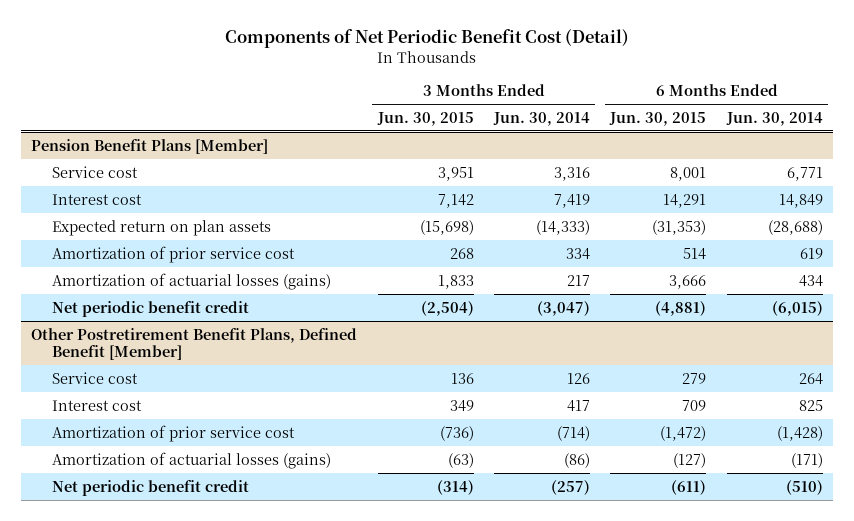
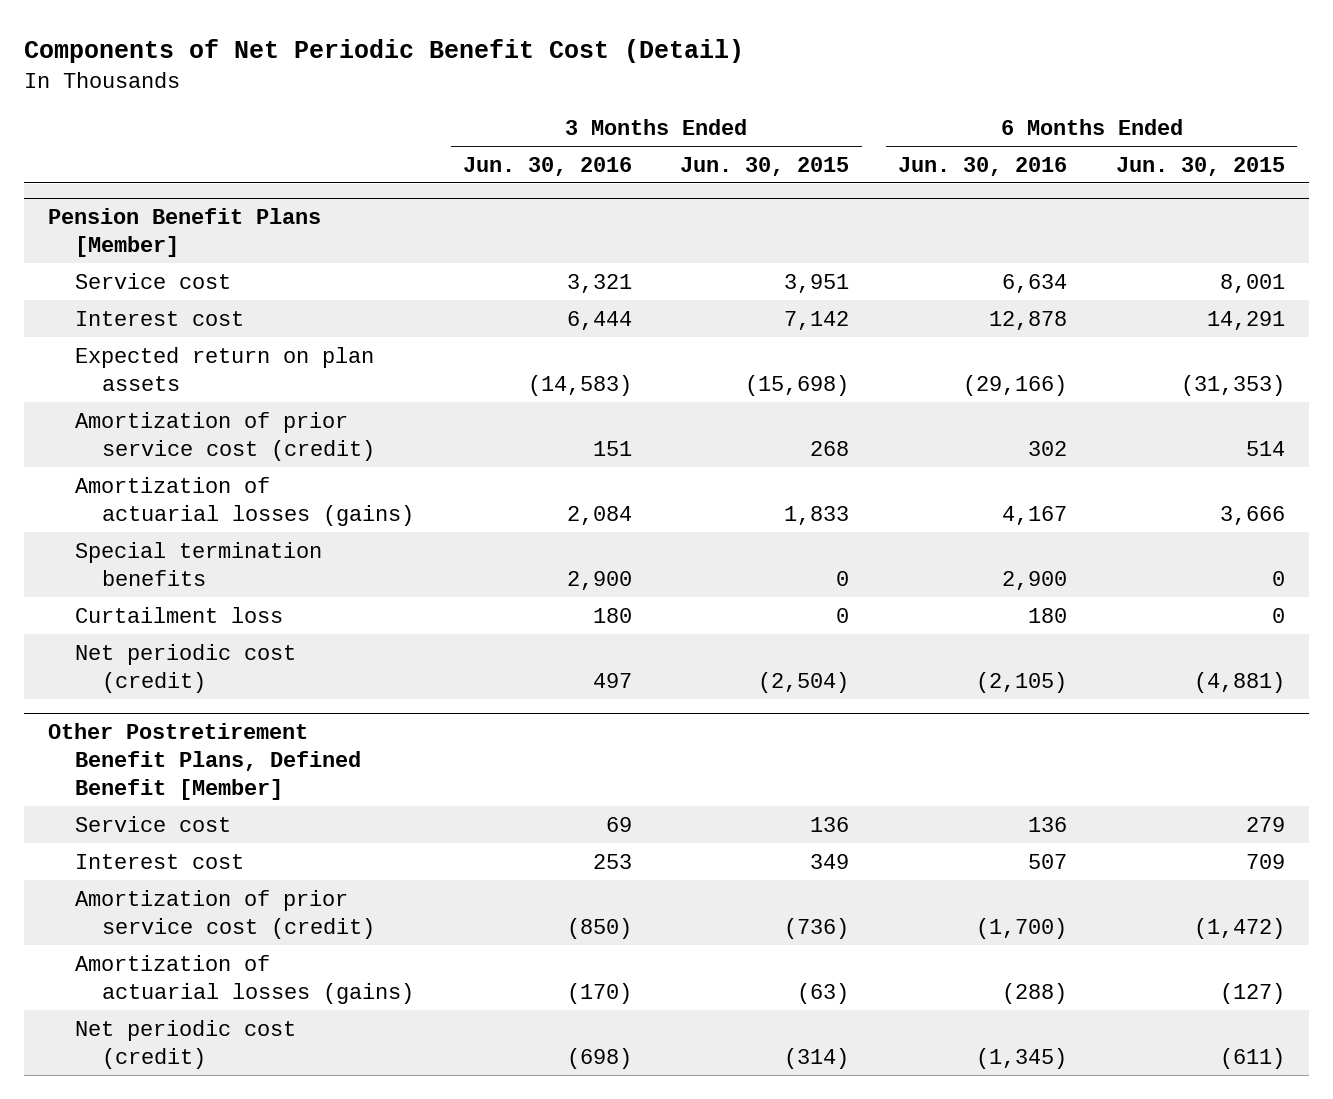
[492,111,590,126] Jun. 30, 2014 -> none
[725,111,823,126] Jun. 30, 2014 -> none
none -> [462,156,632,176] Jun. 30, 2016
none -> [898,156,1068,176] Jun. 30, 2016
[52,245,296,263] Amortization of prior service cost -> [75,411,375,461] Amortization of prior service cost (credit)
none -> [75,541,323,586] Special termination benefits
none -> [75,606,284,623] Curtailment loss
[52,300,250,317] Net periodic benefit credit -> [75,643,297,693] Net periodic cost (credit)
[52,424,296,442] Amortization of prior service cost -> [75,889,375,939] Amortization of prior service cost (credit)
[52,479,250,496] Net periodic benefit credit -> [75,1019,297,1069] Net periodic cost (credit)

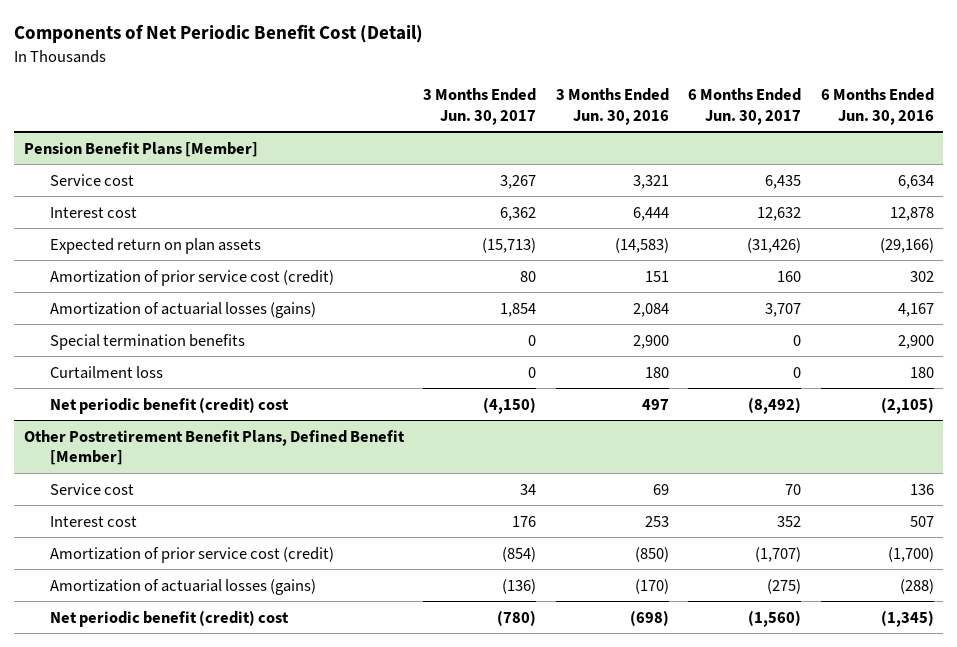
[680,156,850,176] Jun. 30, 2015 -> none
[1115,156,1285,176] Jun. 30, 2015 -> none
none -> [423,87,537,125] 3 Months Ended Jun. 30, 2017
none -> [688,87,802,125] 6 Months Ended Jun. 30, 2017
[75,643,297,693] Net periodic cost (credit) -> [49,396,289,414] Net periodic benefit (credit) cost
[75,1019,297,1069] Net periodic cost (credit) -> [49,609,289,627] Net periodic benefit (credit) cost

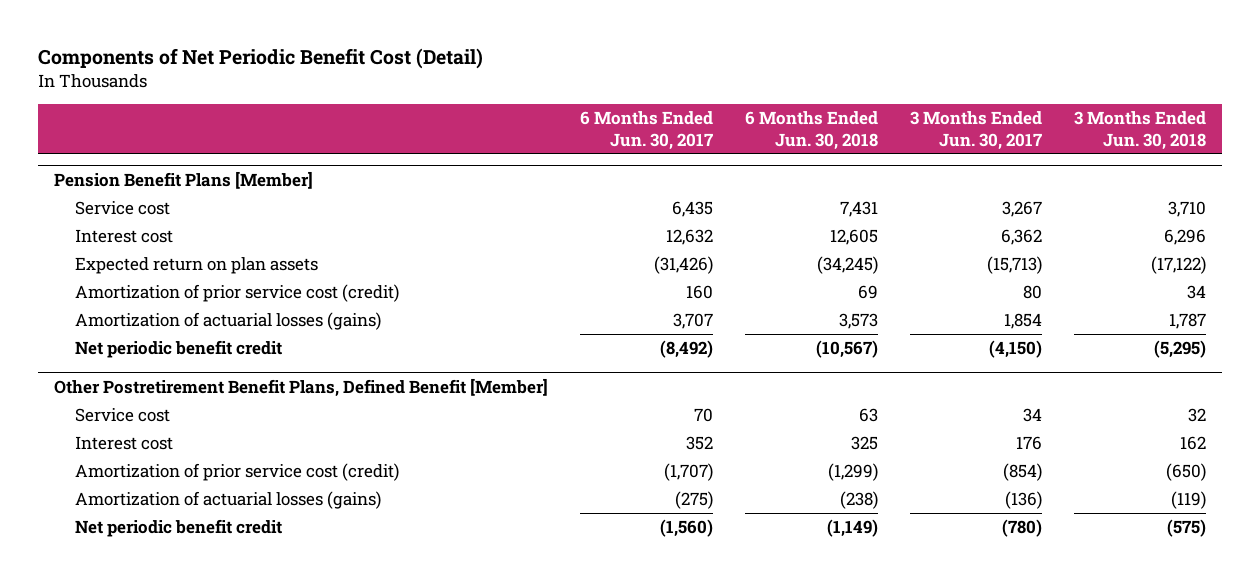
[555,87,669,125] 3 Months Ended Jun. 30, 2016 -> none
[820,87,934,125] 6 Months Ended Jun. 30, 2016 -> none
none -> [745,111,879,150] 6 Months Ended Jun. 30, 2018
none -> [1073,111,1206,150] 3 Months Ended Jun. 30, 2018
[49,333,245,350] Special termination benefits -> none
[49,365,163,379] Curtailment loss -> none
[49,396,289,414] Net periodic benefit (credit) cost -> [74,339,282,358] Net periodic benefit credit
[49,609,289,627] Net periodic benefit (credit) cost -> [74,518,282,537] Net periodic benefit credit

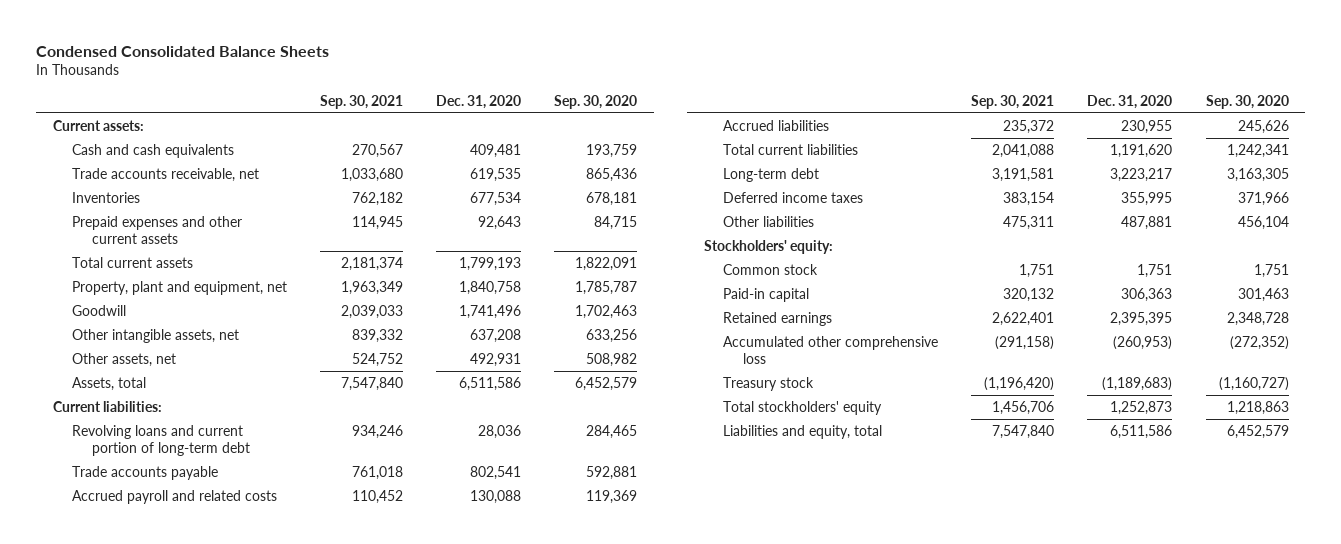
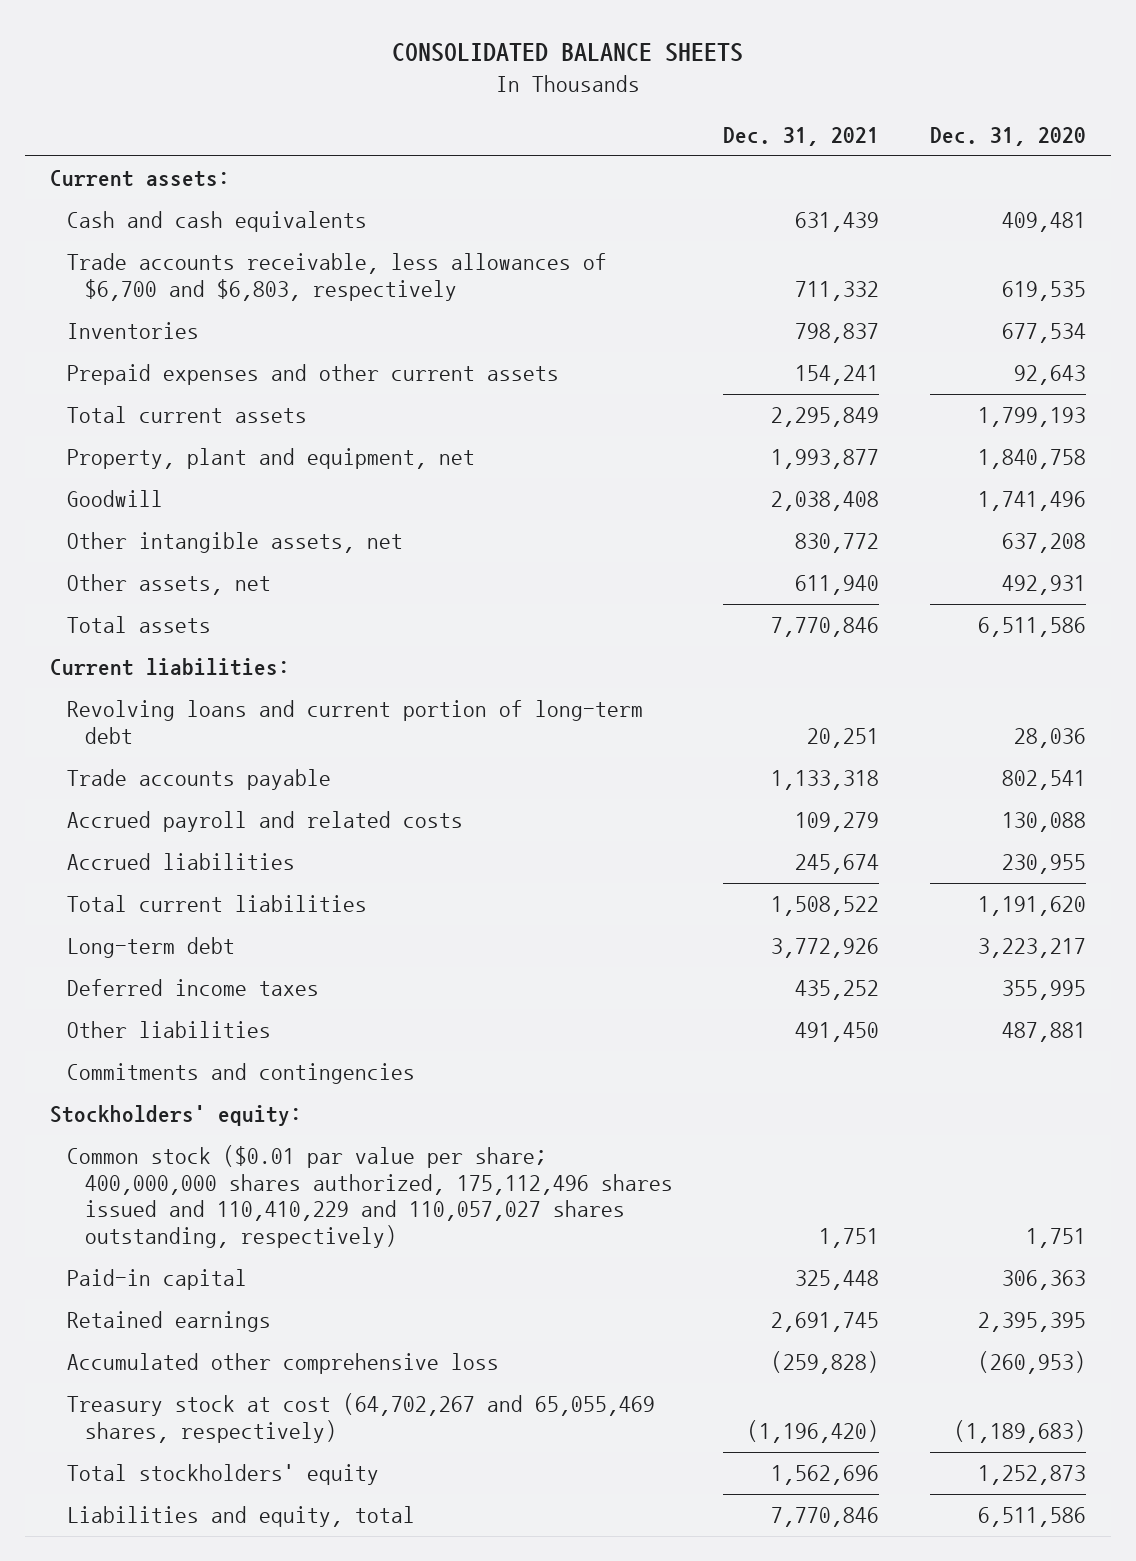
[36,46,330,58] Condensed Consolidated Balance Sheets -> [391,43,743,63] CONSOLIDATED BALANCE SHEETS
[320,94,404,109] Sep. 30, 2021 -> none
[554,94,638,109] Sep. 30, 2020 -> none
none -> [723,126,880,146] Dec. 31, 2021
[72,167,260,182] Trade accounts receivable, net -> [67,253,608,301] Trade accounts receivable, less allowances of $6,700 and $6,803, respectively
[72,376,147,391] Assets, total -> [67,616,212,634] Total assets
none -> [67,1063,416,1085] Commitments and contingencies
[723,263,819,275] Common stock -> [67,1145,673,1248] Common stock ($0.01 par value per share; 400,000,000 shares authorized, 175,112,496 shares issued and 110,410,229 and 110,057,027 shares outstanding, respectively)
[723,376,815,391] Treasury stock -> [67,1393,656,1443] Treasury stock at cost (64,702,267 and 65,055,469 shares, respectively)

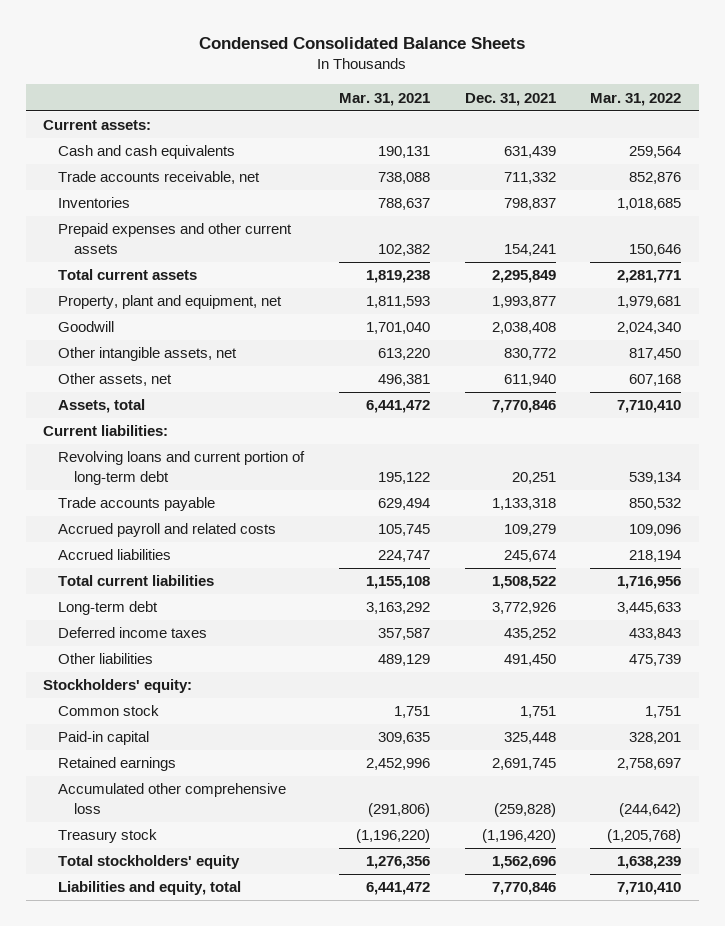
[391,43,743,63] CONSOLIDATED BALANCE SHEETS -> [199,37,526,50] Condensed Consolidated Balance Sheets
[929,126,1086,146] Dec. 31, 2020 -> none
none -> [339,92,431,106] Mar. 31, 2021
none -> [590,92,682,106] Mar. 31, 2022
[67,253,608,301] Trade accounts receivable, less allowances of $6,700 and $6,803, respectively -> [58,171,261,185] Trade accounts receivable, net
[67,616,212,634] Total assets -> [58,399,146,414] Assets, total
[67,1063,416,1085] Commitments and contingencies -> none
[67,1145,673,1248] Common stock ($0.01 par value per share; 400,000,000 shares authorized, 175,112,496 shares issued and 110,410,229 and 110,057,027 shares outstanding, respectively) -> [58,705,160,717] Common stock
[67,1393,656,1443] Treasury stock at cost (64,702,267 and 65,055,469 shares, respectively) -> [58,829,158,844] Treasury stock

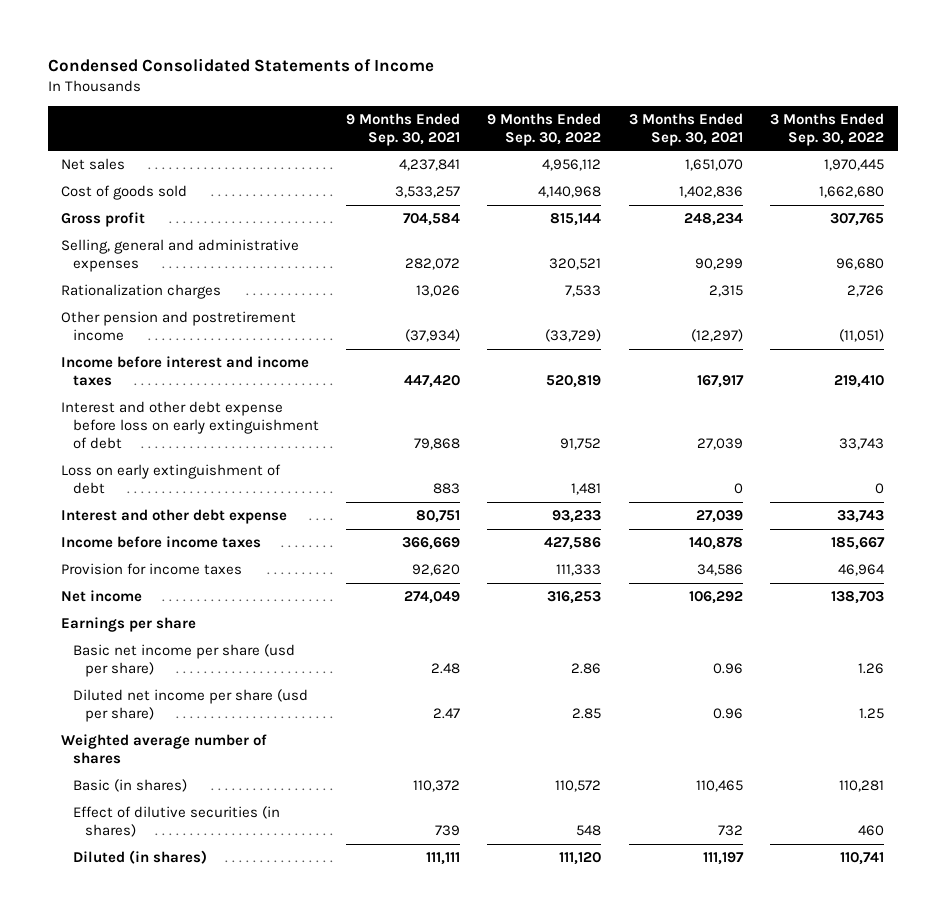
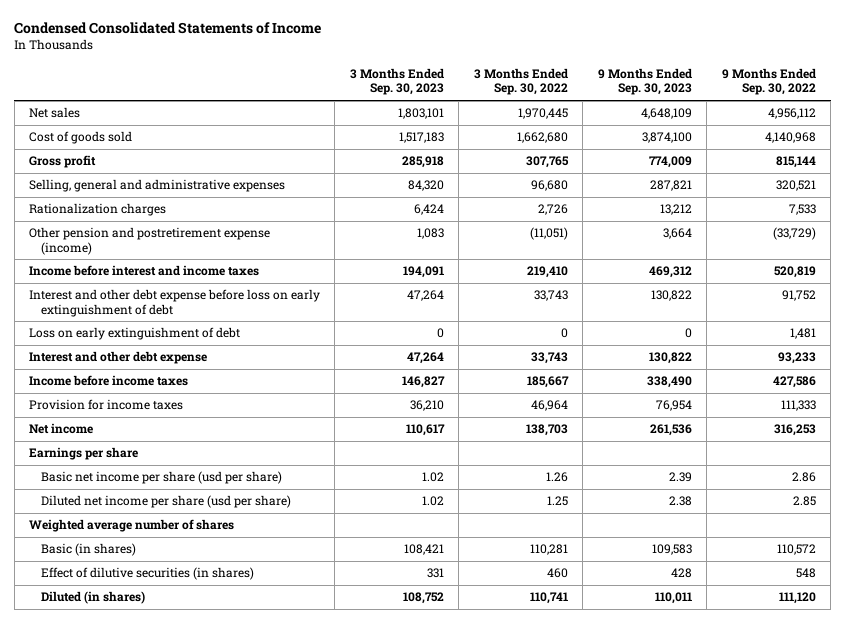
[346,112,461,146] 9 Months Ended Sep. 30, 2021 -> none
[628,112,743,146] 3 Months Ended Sep. 30, 2021 -> none
none -> [349,68,444,96] 3 Months Ended Sep. 30, 2023
none -> [597,68,692,96] 9 Months Ended Sep. 30, 2023
[61,311,297,342] Other pension and postretirement income -> [29,227,271,255] Other pension and postretirement expense (income)

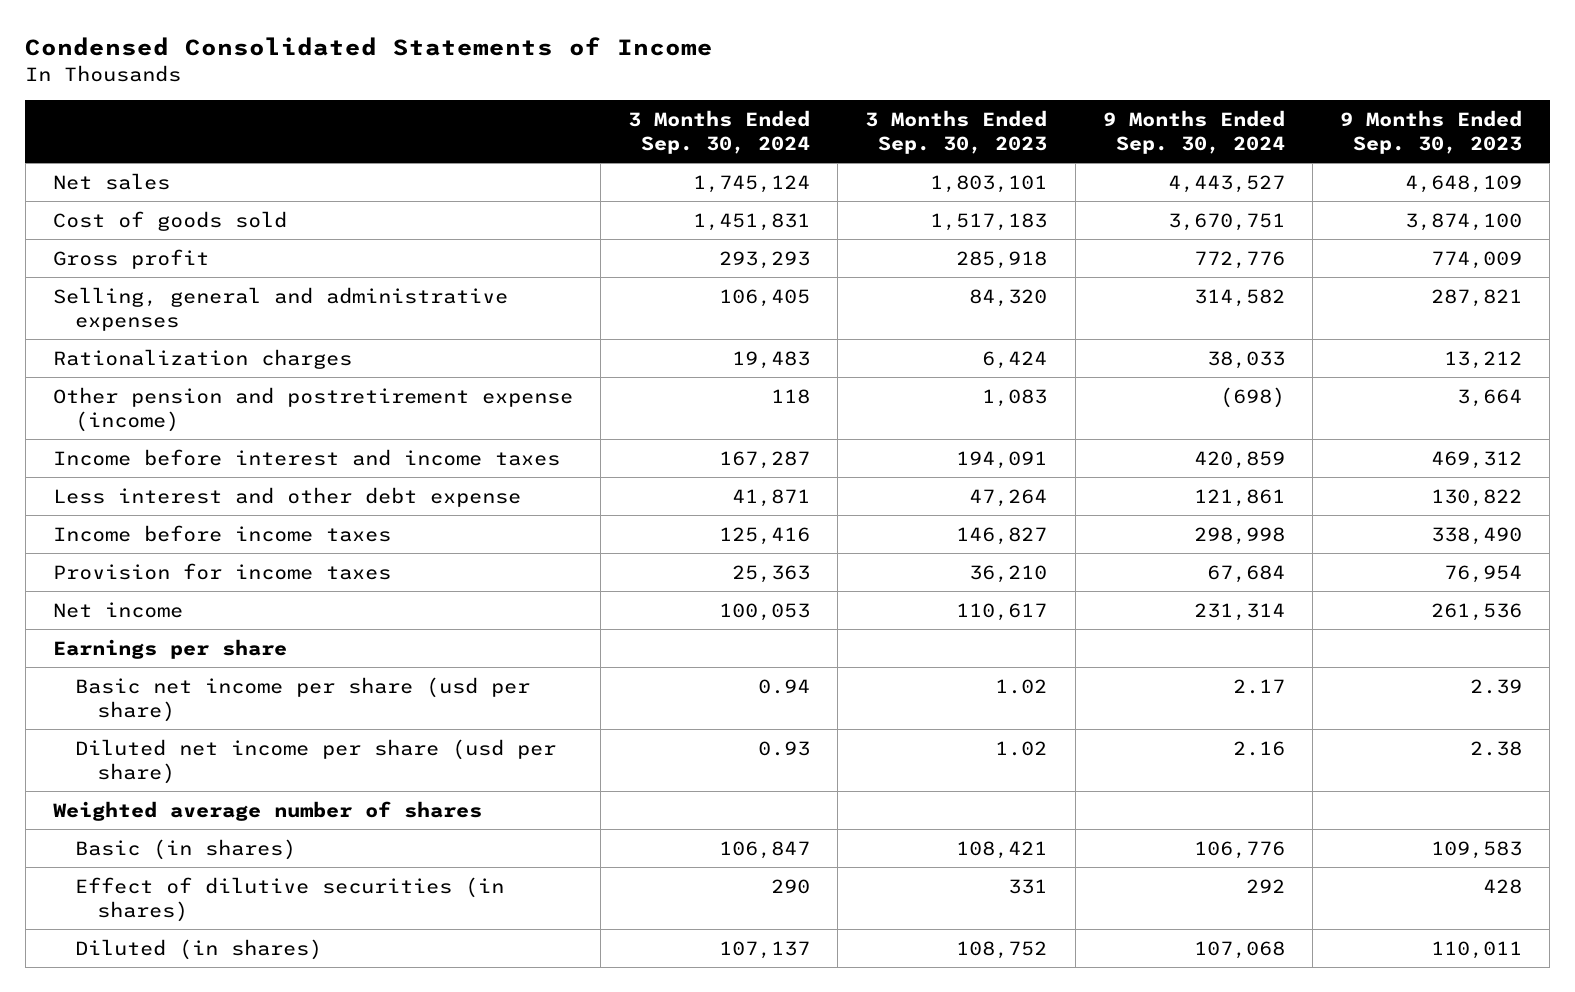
[473,68,568,96] 3 Months Ended Sep. 30, 2022 -> none
[721,68,816,96] 9 Months Ended Sep. 30, 2022 -> none
none -> [628,109,811,155] 3 Months Ended Sep. 30, 2024
none -> [1102,109,1285,155] 9 Months Ended Sep. 30, 2024
[29,289,321,317] Interest and other debt expense before loss on early extinguishment of debt -> none
[29,327,241,341] Loss on early extinguishment of debt -> none
[29,351,208,365] Interest and other debt expense -> [52,486,521,507] Less interest and other debt expense

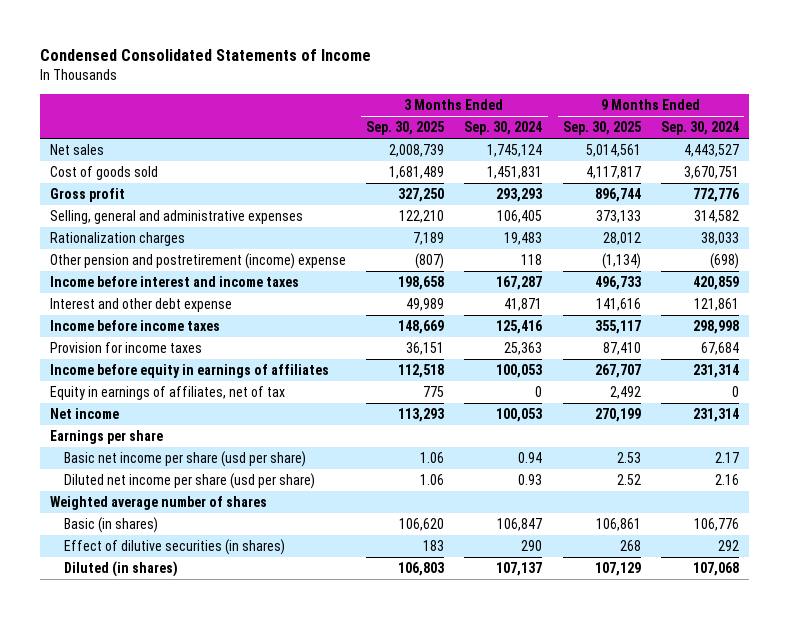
[865,109,1048,155] 3 Months Ended Sep. 30, 2023 -> none
[1340,109,1523,155] 9 Months Ended Sep. 30, 2023 -> none
none -> [366,121,445,136] Sep. 30, 2025
none -> [562,121,641,136] Sep. 30, 2025
[52,386,573,433] Other pension and postretirement expense (income) -> [49,253,346,270] Other pension and postretirement (income) expense
[52,486,521,507] Less interest and other debt expense -> [49,298,232,313] Interest and other debt expense
none -> [49,364,329,379] Income before equity in earnings of affiliates
none -> [49,386,285,401] Equity in earnings of affiliates, net of tax

